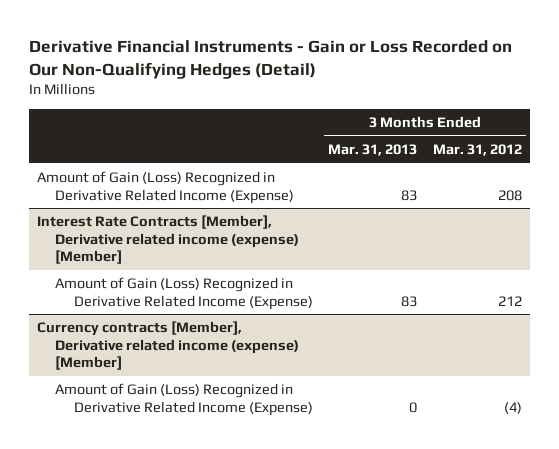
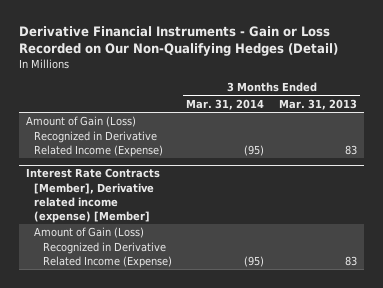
[432,144,522,157] Mar. 31, 2012 -> none
none -> [186,98,265,110] Mar. 31, 2014
[36,321,300,371] Currency contracts [Member], Derivative related income (expense) [Member] -> none
[55,383,313,416] Amount of Gain (Loss) Recognized in Derivative Related Income (Expense) -> none

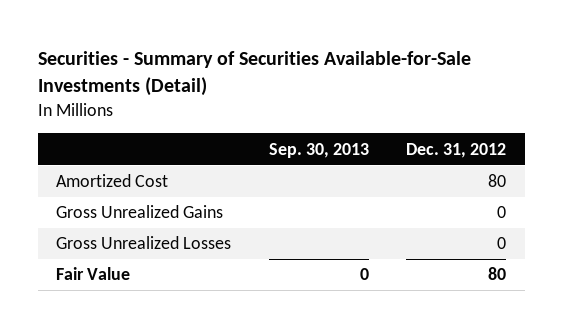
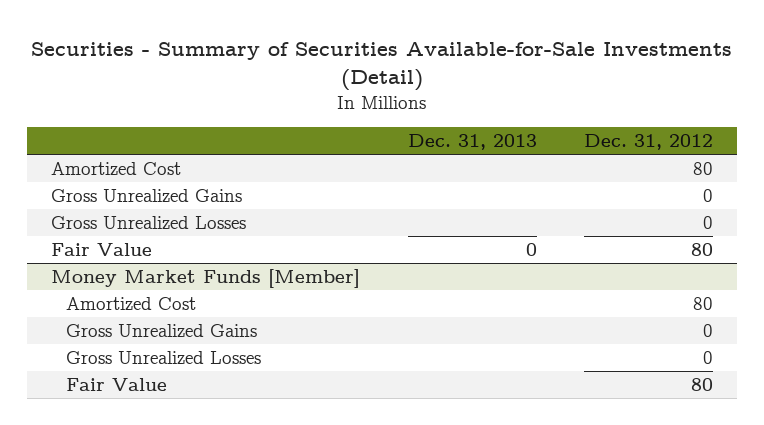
[268,142,369,158] Sep. 30, 2013 -> none
none -> [407,134,537,151] Dec. 31, 2013
none -> [51,268,361,288] Money Market Funds [Member]
none -> [65,296,196,310] Amortized Cost
none -> [65,323,257,337] Gross Unrealized Gains
none -> [65,350,261,364] Gross Unrealized Losses
none -> [65,377,167,391] Fair Value

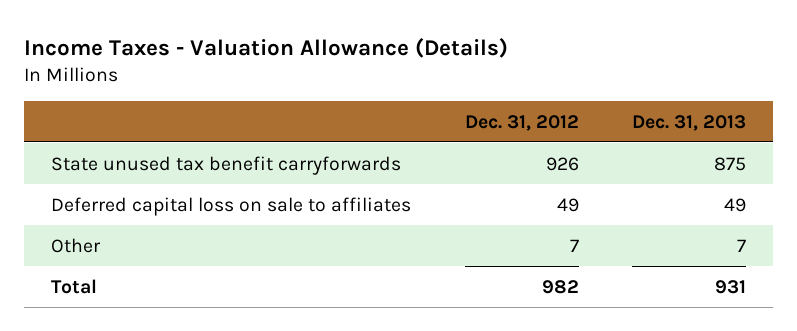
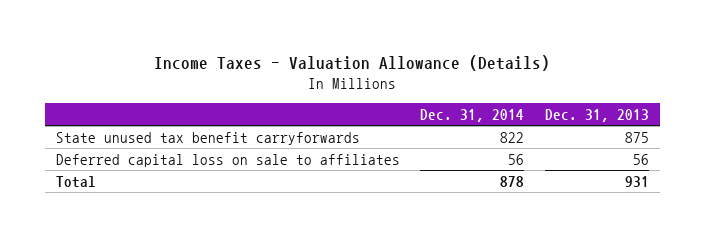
[464,114,579,131] Dec. 31, 2012 -> none
none -> [420,108,525,122] Dec. 31, 2014
[51,237,102,253] Other -> none
[724,197,747,212] 49 -> [633,153,650,165] 56

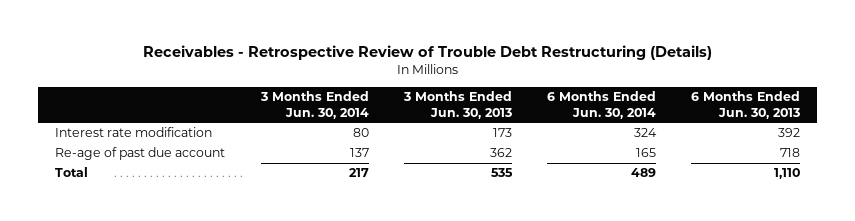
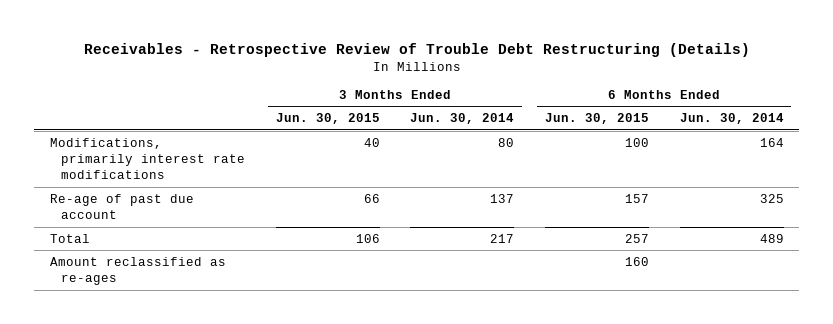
[402,91,512,119] 3 Months Ended Jun. 30, 2013 -> none
[690,91,800,119] 6 Months Ended Jun. 30, 2013 -> none
none -> [275,113,380,125] Jun. 30, 2015
none -> [545,113,650,125] Jun. 30, 2015
[55,127,213,138] Interest rate modification -> [49,137,246,180] Modifications, primarily interest rate modifications
[633,128,657,138] 324 -> [759,137,784,147] 164
[635,148,656,158] 165 -> [759,193,784,203] 325
none -> [49,256,226,286] Amount reclassified as re-ages

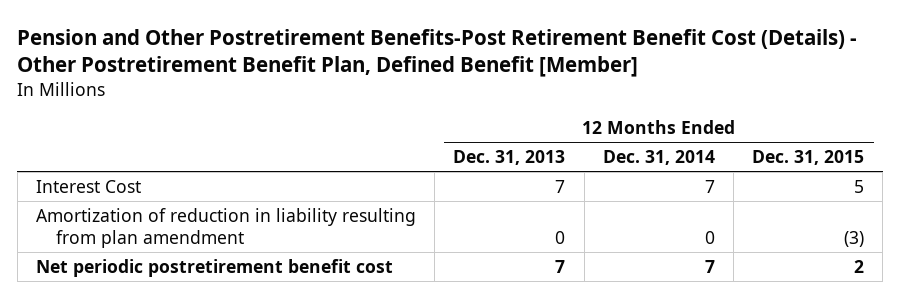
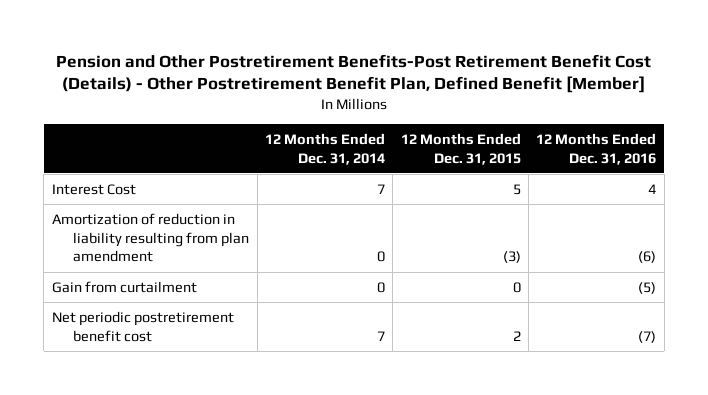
[453,150,566,166] Dec. 31, 2013 -> none
none -> [536,132,657,165] 12 Months Ended Dec. 31, 2016
none -> [51,280,197,293] Gain from curtailment

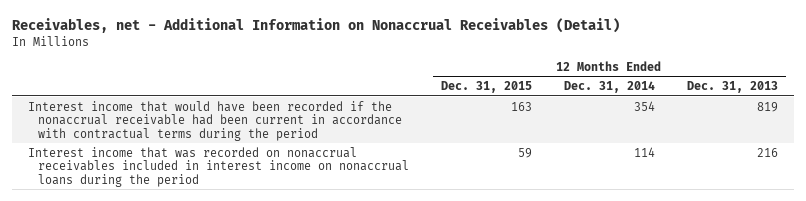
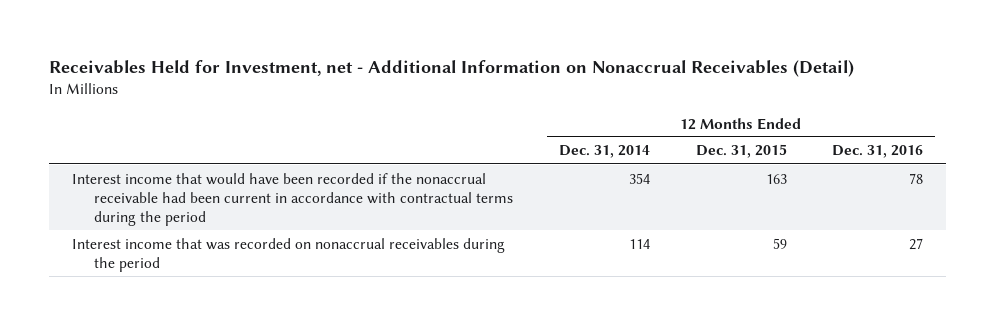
[12,18,621,34] Receivables, net - Additional Information on Nonaccrual Receivables (Detail) -> [49,60,855,78] Receivables Held for Investment, net - Additional Information on Nonaccrual Receivables (Detail)
[686,81,778,94] Dec. 31, 2013 -> none
none -> [832,145,924,159] Dec. 31, 2016
[28,146,410,187] Interest income that was recorded on nonaccrual receivables included in interest income on nonaccrual loans during the period -> [71,237,505,272] Interest income that was recorded on nonaccrual receivables during the period

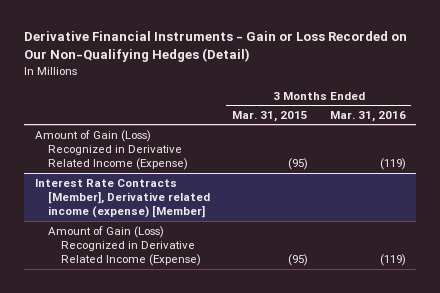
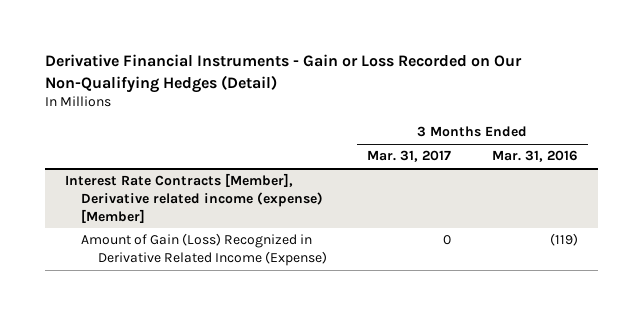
[231,110,308,122] Mar. 31, 2015 -> none
none -> [367,150,452,163] Mar. 31, 2017
[34,129,188,171] Amount of Gain (Loss) Recognized in Derivative Related Income (Expense) -> none

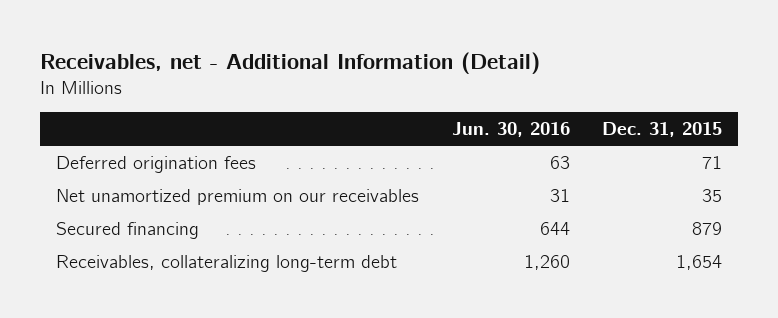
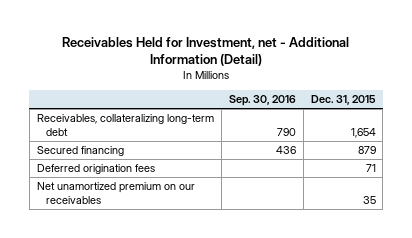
[40,51,541,74] Receivables, net - Additional Information (Detail) -> [62,36,350,66] Receivables Held for Investment, net - Additional Information (Detail)
[451,122,570,138] Jun. 30, 2016 -> none
none -> [228,95,296,107] Sep. 30, 2016
[56,254,398,272] Receivables, collateralizing long-term debt -> [36,113,214,137] Receivables, collateralizing long-term debt
[56,221,200,239] Secured financing -> [36,145,124,156] Secured financing

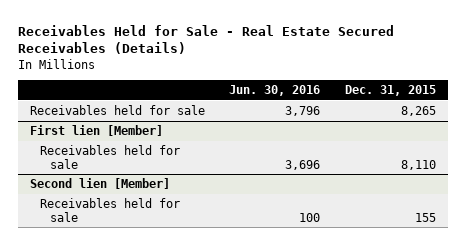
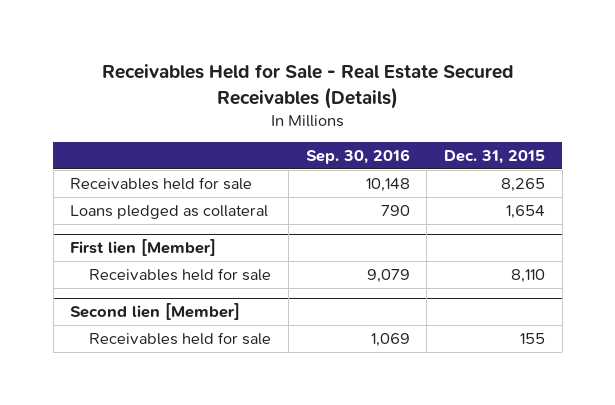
[229,84,321,96] Jun. 30, 2016 -> none
none -> [305,148,410,164] Sep. 30, 2016
none -> [70,204,269,219] Loans pledged as collateral

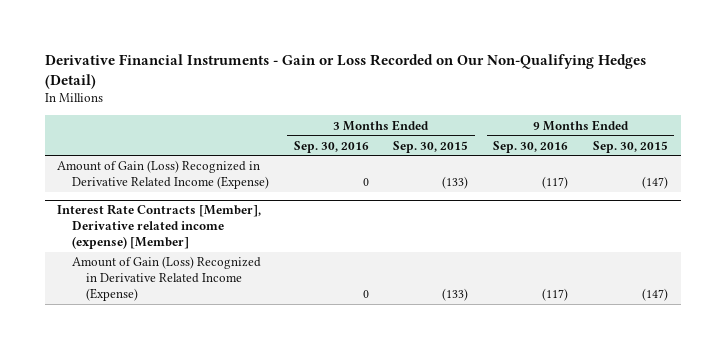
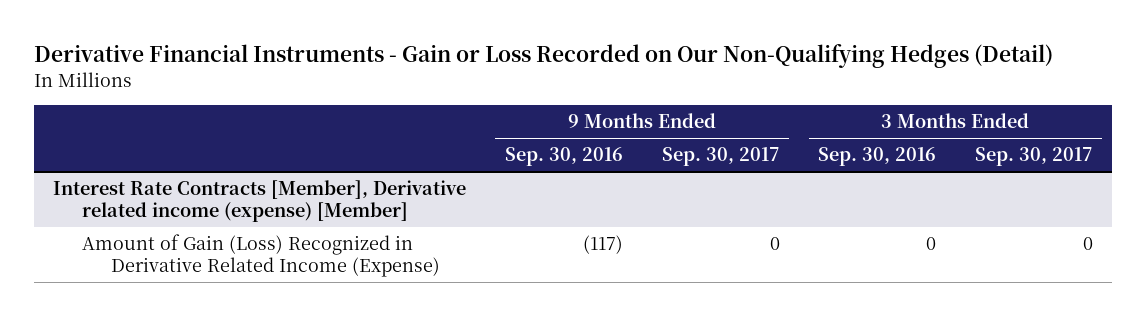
[393,140,469,153] Sep. 30, 2015 -> none
[593,140,669,153] Sep. 30, 2015 -> none
none -> [661,147,780,167] Sep. 30, 2017
none -> [974,147,1093,167] Sep. 30, 2017
[57,160,269,190] Amount of Gain (Loss) Recognized in Derivative Related Income (Expense) -> none

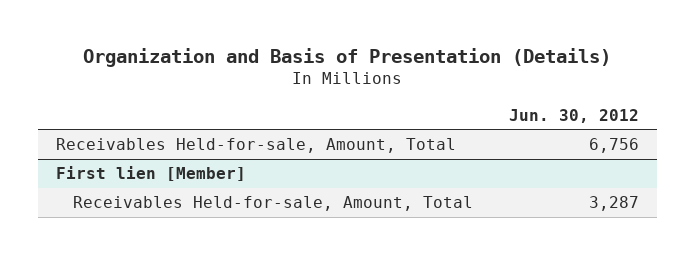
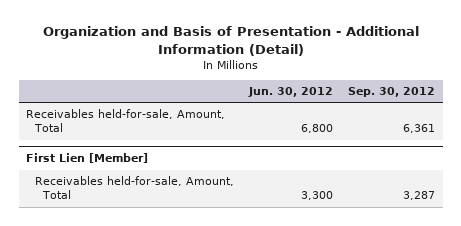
[83,47,612,67] Organization and Basis of Presentation (Details) -> [42,26,419,56] Organization and Basis of Presentation - Additional Information (Detail)
none -> [348,87,436,98] Sep. 30, 2012
[56,138,457,154] Receivables Held-for-sale, Amount, Total -> [26,109,226,133] Receivables held-for-sale, Amount, Total
[588,138,639,154] 6,756 -> [300,124,333,134] 6,800
[56,166,247,182] First lien [Member] -> [26,153,149,164] First Lien [Member]
[72,196,473,212] Receivables Held-for-sale, Amount, Total -> [34,176,234,200] Receivables held-for-sale, Amount, Total
[588,196,639,212] 3,287 -> [300,191,333,201] 3,300

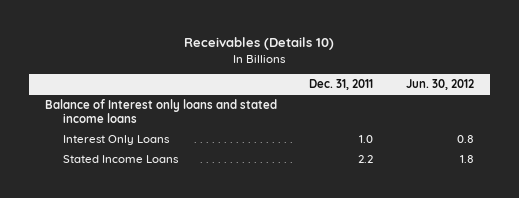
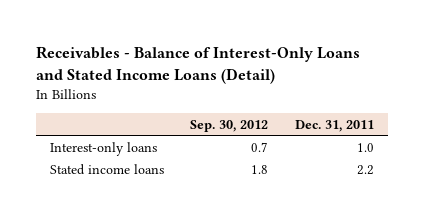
[184,37,335,51] Receivables (Details 10) -> [36,46,361,85] Receivables - Balance of Interest-Only Loans and Stated Income Loans (Detail)
[405,79,474,91] Jun. 30, 2012 -> none
none -> [190,119,269,132] Sep. 30, 2012
[45,99,278,123] Balance of Interest only loans and stated income loans -> none
[63,135,171,146] Interest Only Loans -> [49,141,157,156] Interest-only loans
[63,155,180,164] Stated Income Loans -> [49,163,164,175] Stated income loans

